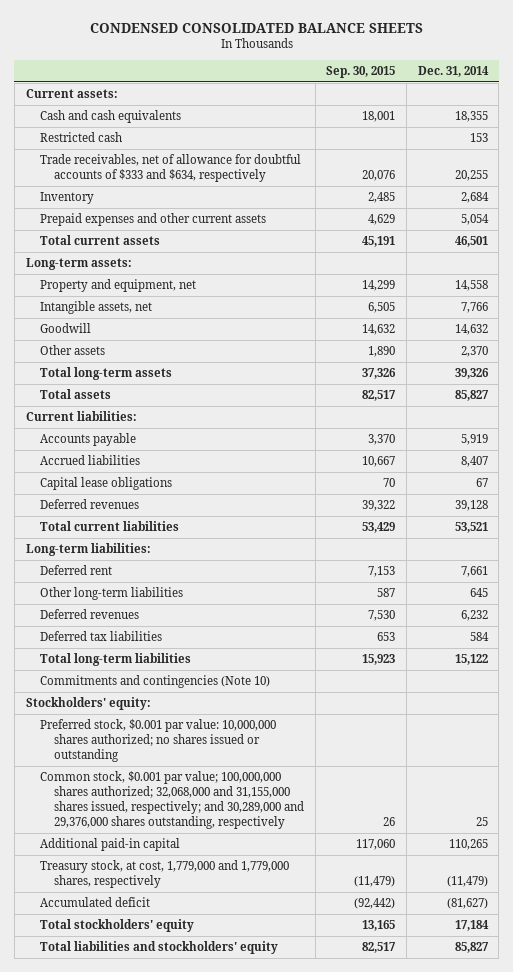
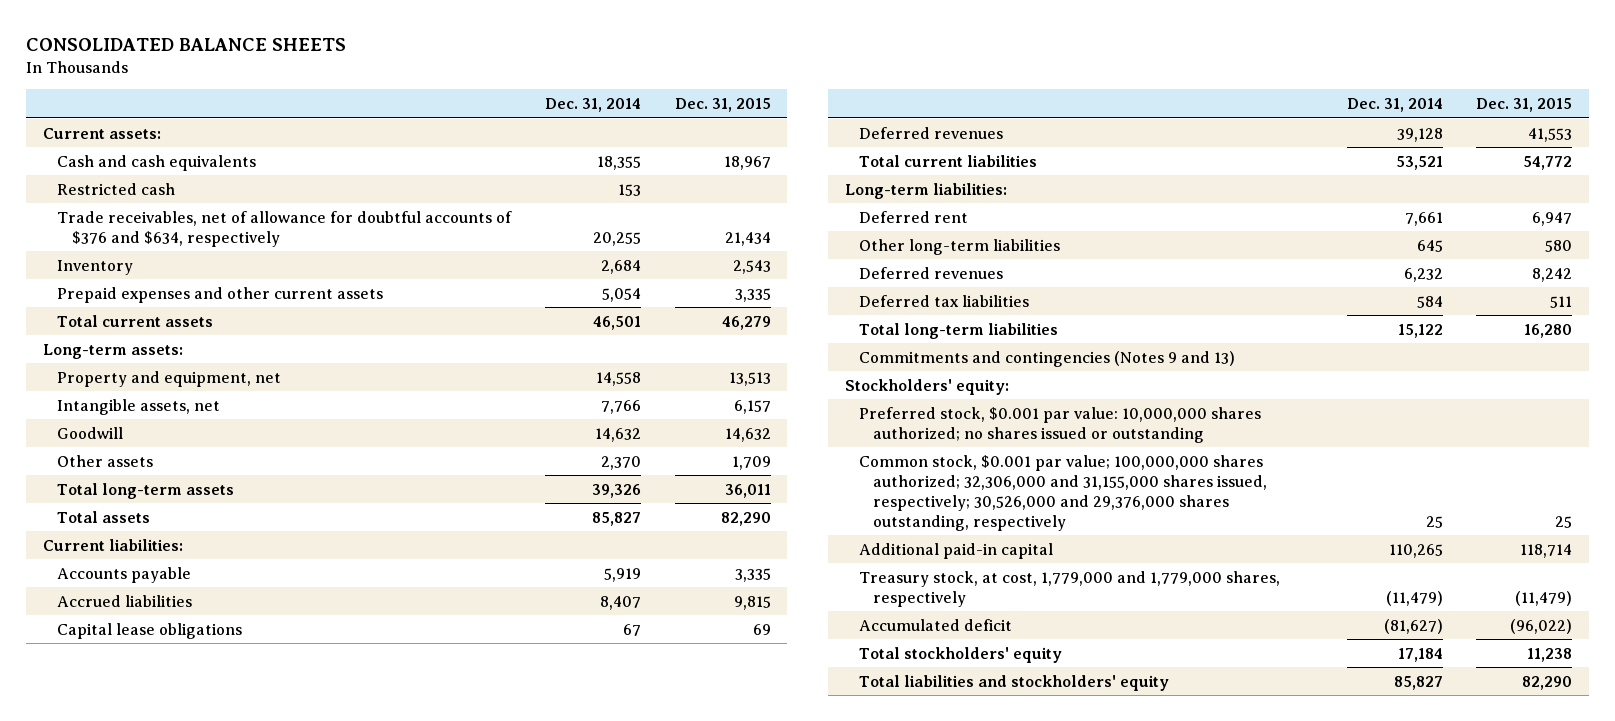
[89,22,423,33] CONDENSED CONSOLIDATED BALANCE SHEETS -> [26,38,347,52] CONSOLIDATED BALANCE SHEETS
[326,65,396,78] Sep. 30, 2015 -> none
none -> [674,98,771,113] Dec. 31, 2015
[39,154,301,182] Trade receivables, net of allowance for doubtful accounts of $333 and $634, respectively -> [57,210,513,247] Trade receivables, net of allowance for doubtful accounts of $376 and $634, respectively
[39,675,270,689] Commitments and contingencies (Note 10) -> [858,350,1235,367] Commitments and contingencies (Notes 9 and 13)
[39,771,305,829] Common stock, $0.001 par value; 100,000,000 shares authorized; 32,068,000 and 31,155,000 shares issued, respectively; and 30,289,000 and 29,376,000 shares outstanding, respectively -> [858,454,1268,531] Common stock, $0.001 par value; 100,000,000 shares authorized; 32,306,000 and 31,155,000 shares issued, respectively; 30,526,000 and 29,376,000 shares outstanding, respectively

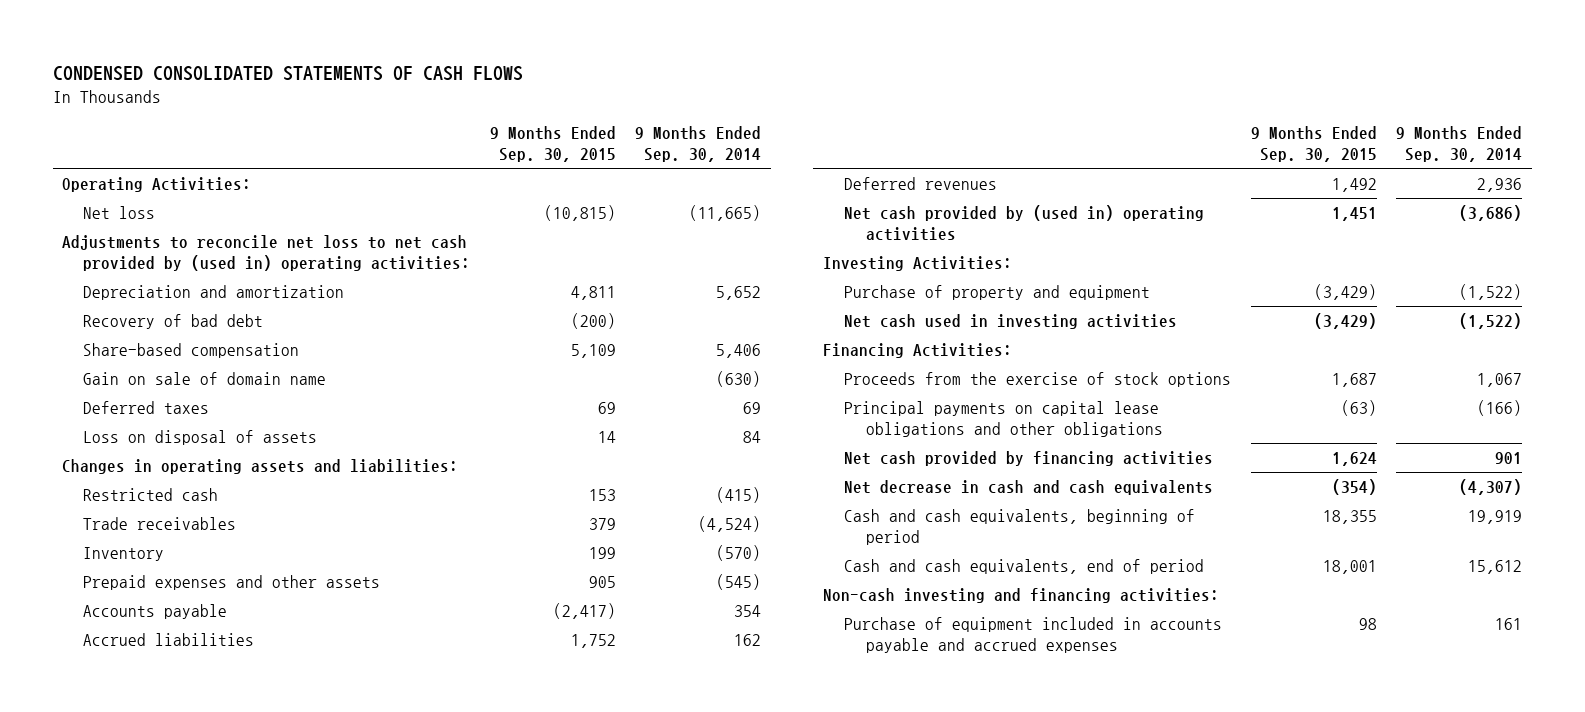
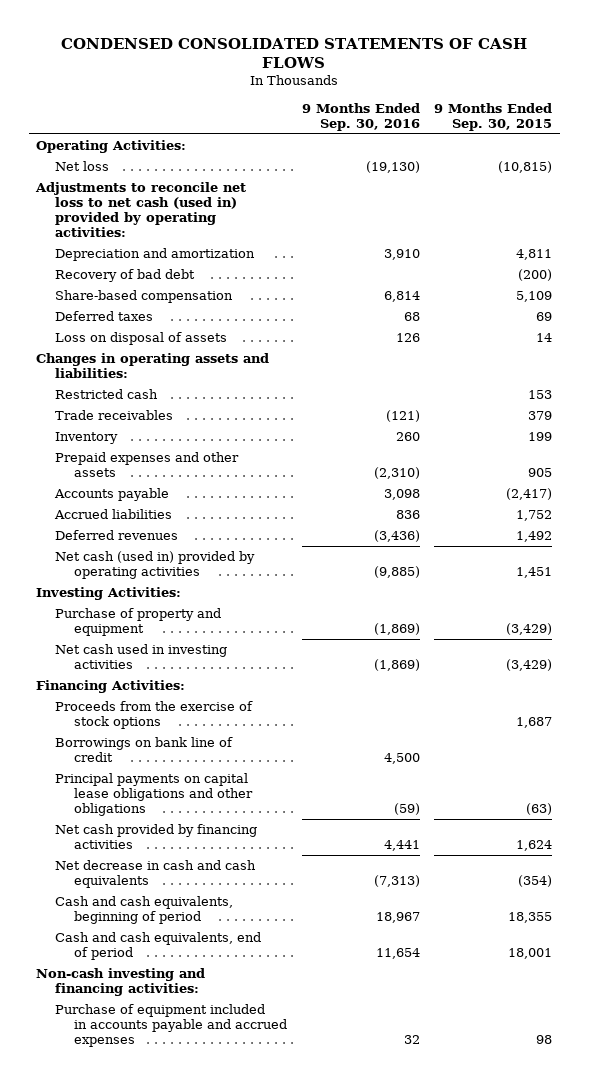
[635,126,762,163] 9 Months Ended Sep. 30, 2014 -> none
none -> [301,103,420,131] 9 Months Ended Sep. 30, 2016
[62,234,471,271] Adjustments to reconcile net loss to net cash provided by (used in) operating activities: -> [35,182,247,237] Adjustments to reconcile net loss to net cash (used in) provided by operating activities:
[83,371,327,385] Gain on sale of domain name -> none
[844,204,1205,241] Net cash provided by (used in) operating activities -> [54,551,255,580] Net cash (used in) provided by operating activities
none -> [54,737,233,763] Borrowings on bank line of credit

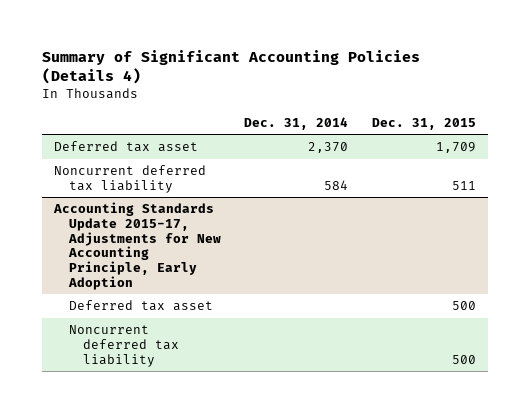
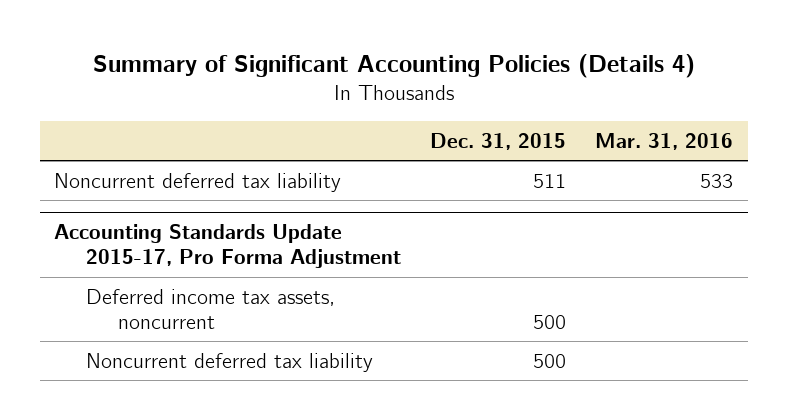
[244,116,349,130] Dec. 31, 2014 -> none
none -> [595,133,734,151] Mar. 31, 2016
[53,141,198,153] Deferred tax asset -> none
[52,202,221,290] Accounting Standards Update 2015-17, Adjustments for New Accounting Principle, Early Adoption -> none
none -> [54,224,402,269] Accounting Standards Update 2015-17, Pro Forma Adjustment
[68,300,213,312] Deferred tax asset -> [86,288,336,329] Deferred income tax assets, noncurrent

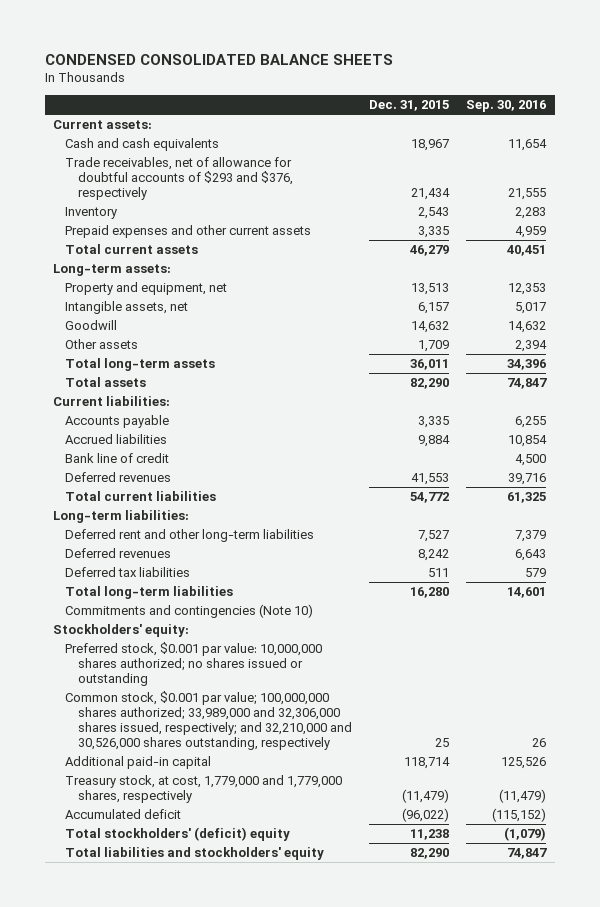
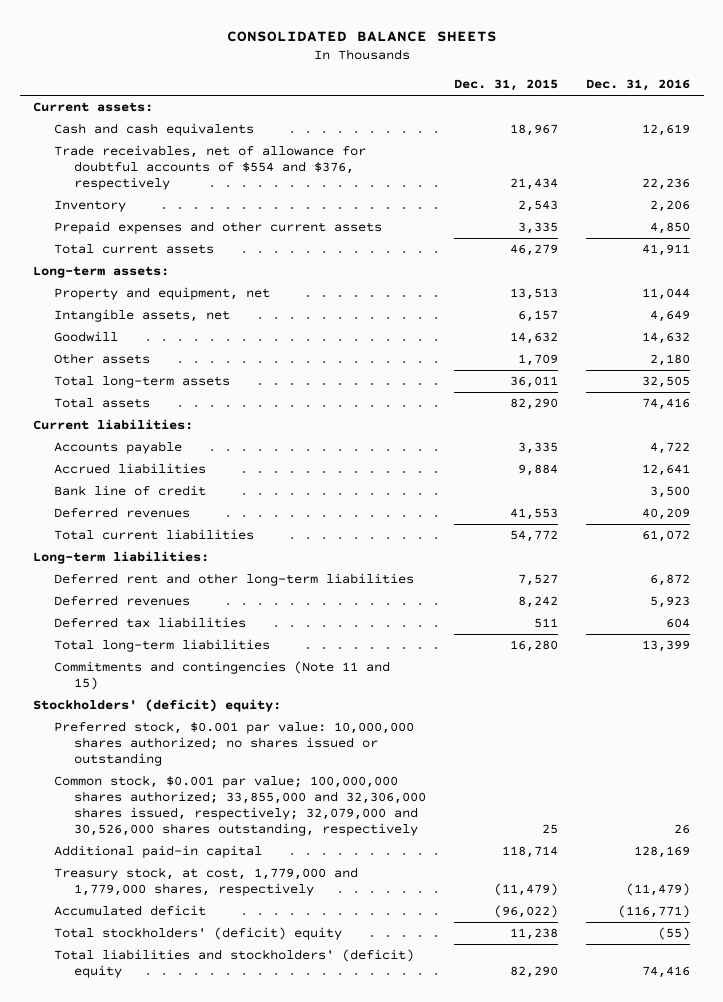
[44,53,393,65] CONDENSED CONSOLIDATED BALANCE SHEETS -> [226,30,497,42] CONSOLIDATED BALANCE SHEETS
[466,100,547,113] Sep. 30, 2016 -> none
none -> [585,79,690,92] Dec. 31, 2016
[65,157,293,201] Trade receivables, net of allowance for doubtful accounts of $293 and $376, respectively -> [53,145,366,191] Trade receivables, net of allowance for doubtful accounts of $554 and $376, respectively
[65,604,314,619] Commitments and contingencies (Note 10) -> [53,661,390,691] Commitments and contingencies (Note 11 and 15)
[53,624,190,638] Stockholders' equity: -> [33,699,282,713] Stockholders' (deficit) equity:
[65,691,352,751] Common stock, $0.001 par value; 100,000,000 shares authorized; 33,989,000 and 32,306,000 shares issued, respectively; and 32,210,000 and 30,526,000 shares outstanding, respectively -> [53,775,427,836] Common stock, $0.001 par value; 100,000,000 shares authorized; 33,855,000 and 32,306,000 shares issued, respectively; 32,079,000 and 30,526,000 shares outstanding, respectively
[65,847,325,861] Total liabilities and stockholders' equity -> [53,949,414,979] Total liabilities and stockholders' (deficit) equity

